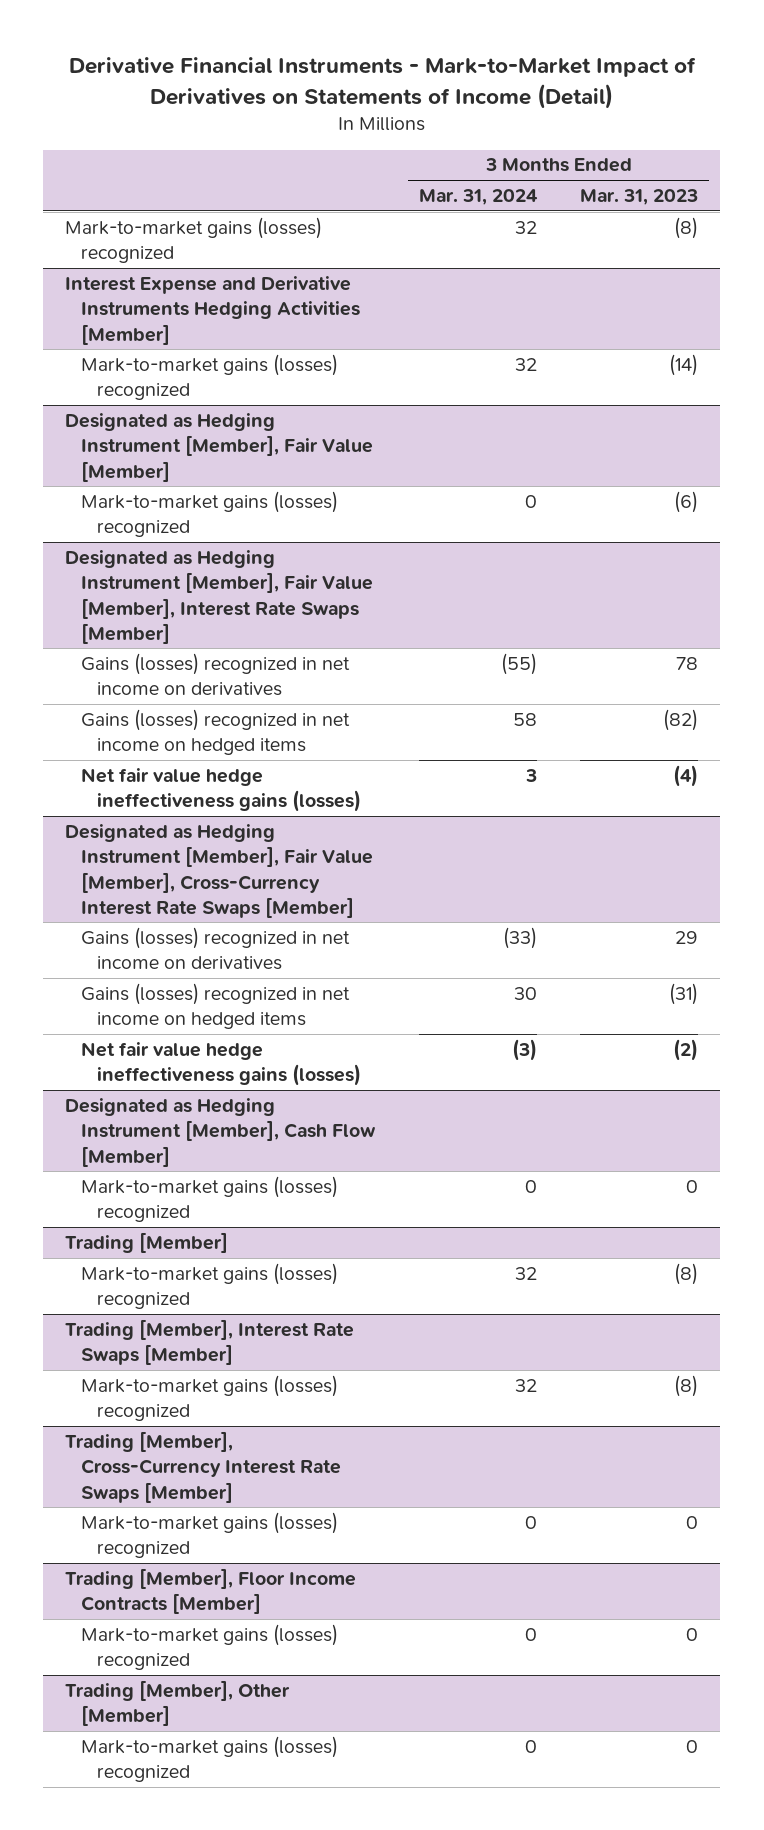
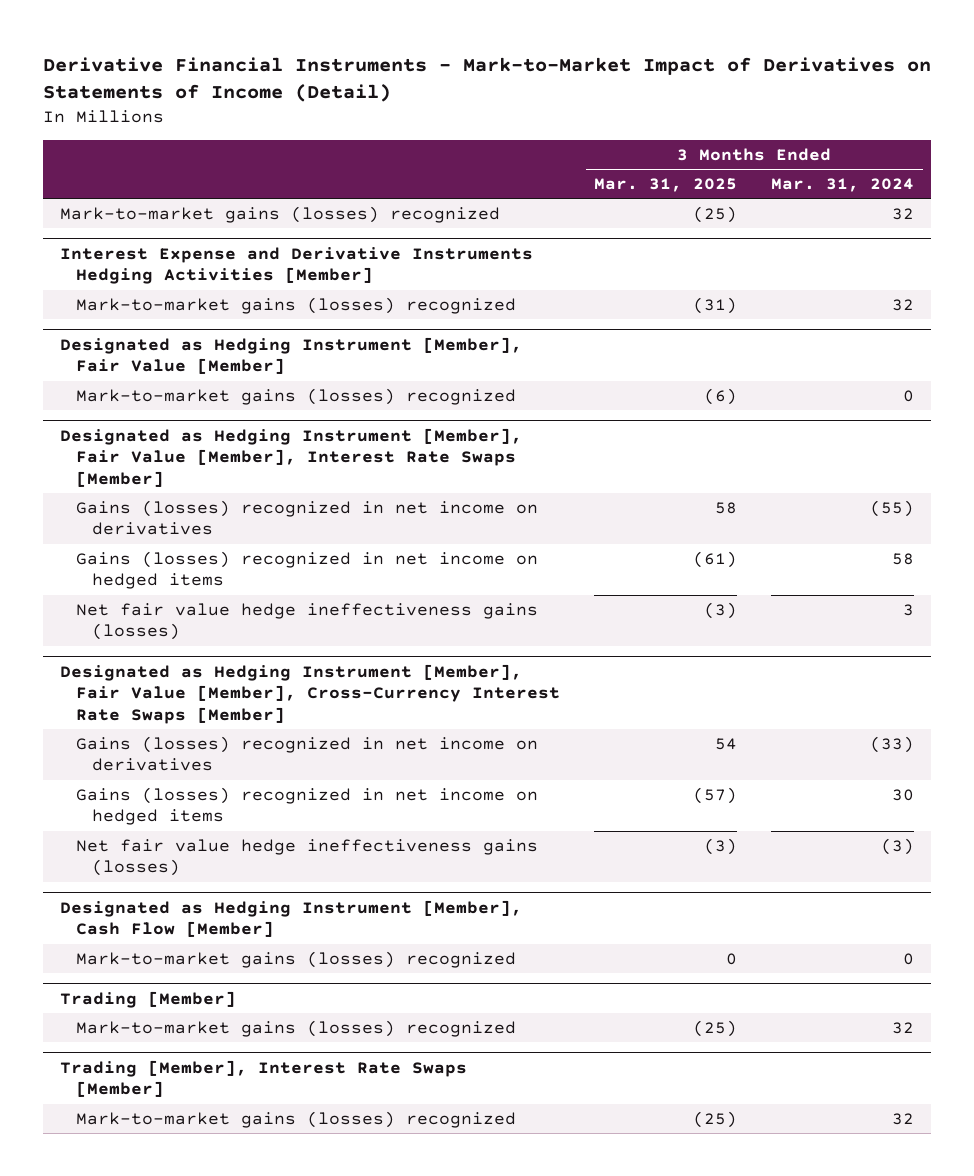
[580,189,699,206] Mar. 31, 2023 -> none
none -> [594,178,738,193] Mar. 31, 2025
[65,1430,342,1503] Trading [Member], Cross-Currency Interest Rate Swaps [Member] -> none
[81,1511,339,1559] Mark-to-market gains (losses) recognized -> none
[65,1567,357,1615] Trading [Member], Floor Income Contracts [Member] -> none
[81,1623,339,1671] Mark-to-market gains (losses) recognized -> none
[65,1679,291,1727] Trading [Member], Other [Member] -> none
[81,1735,339,1783] Mark-to-market gains (losses) recognized -> none

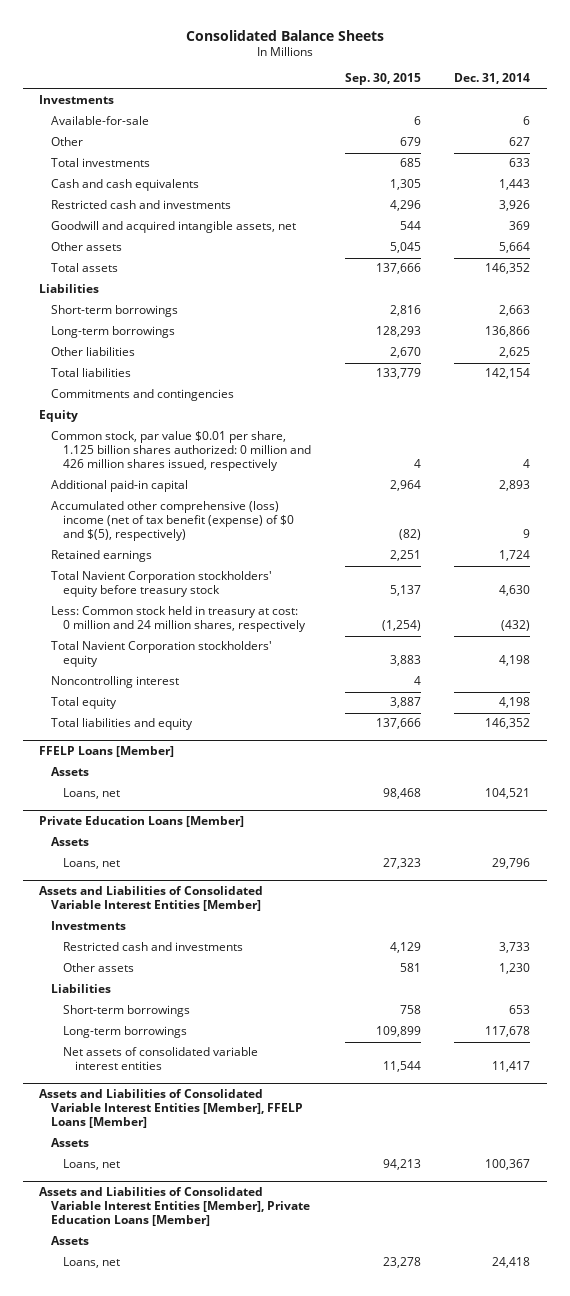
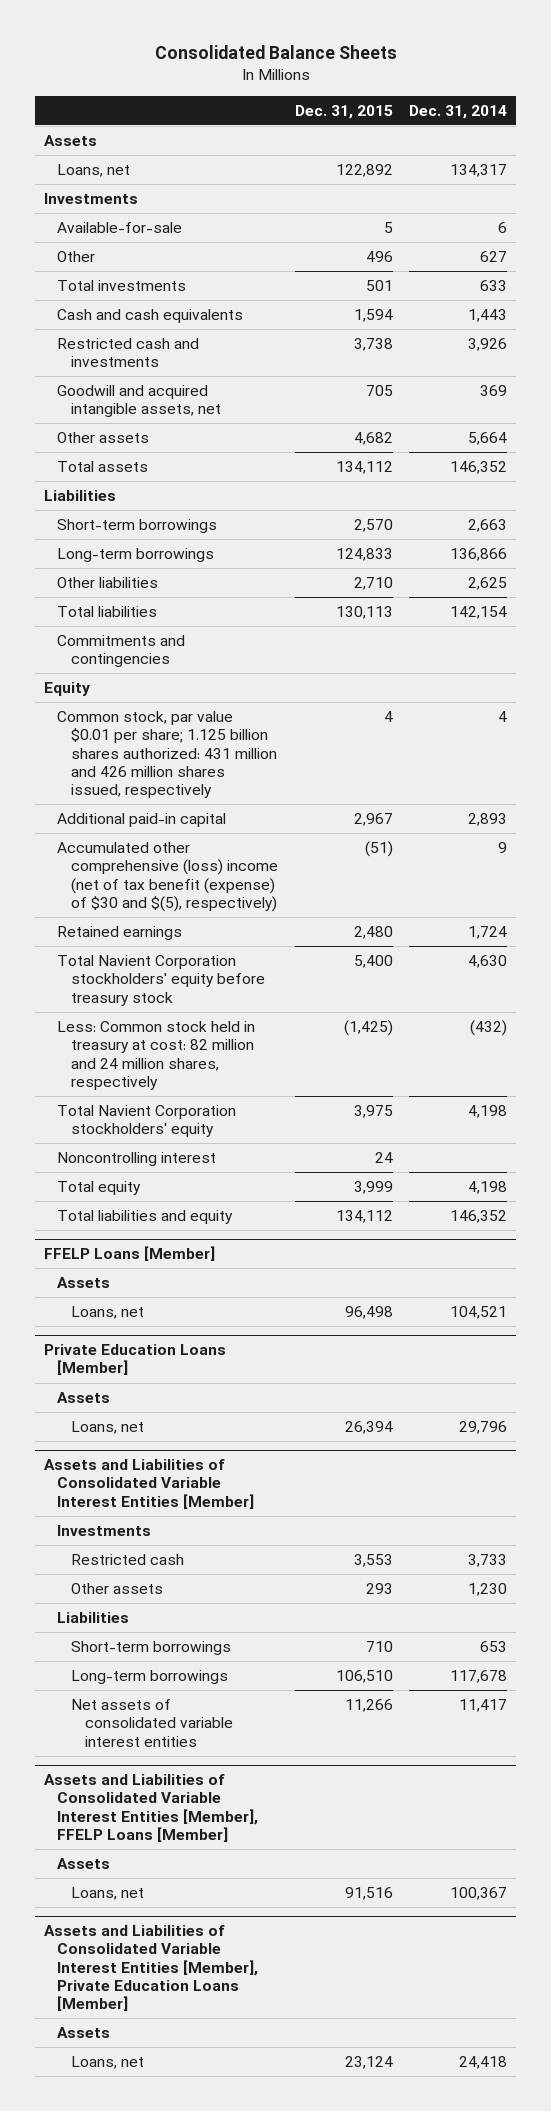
[344,73,421,86] Sep. 30, 2015 -> none
none -> [294,104,393,119] Dec. 31, 2015
none -> [43,135,97,147] Assets
none -> [57,164,131,178] Loans, net
[51,431,311,472] Common stock, par value $0.01 per share, 1.125 billion shares authorized: 0 million and 426 million shares issued, respectively -> [57,711,278,799] Common stock, par value $0.01 per share; 1.125 billion shares authorized: 431 million and 426 million shares issued, respectively
[51,501,294,542] Accumulated other comprehensive (loss) income (net of tax benefit (expense) of $0 and $(5), respectively) -> [57,842,279,912] Accumulated other comprehensive (loss) income (net of tax benefit (expense) of $30 and $(5), respectively)
[51,606,306,633] Less: Common stock held in treasury at cost: 0 million and 24 million shares, respectively -> [57,1021,256,1090] Less: Common stock held in treasury at cost: 82 million and 24 million shares, respectively
[62,942,243,952] Restricted cash and investments -> [71,1554,185,1566] Restricted cash

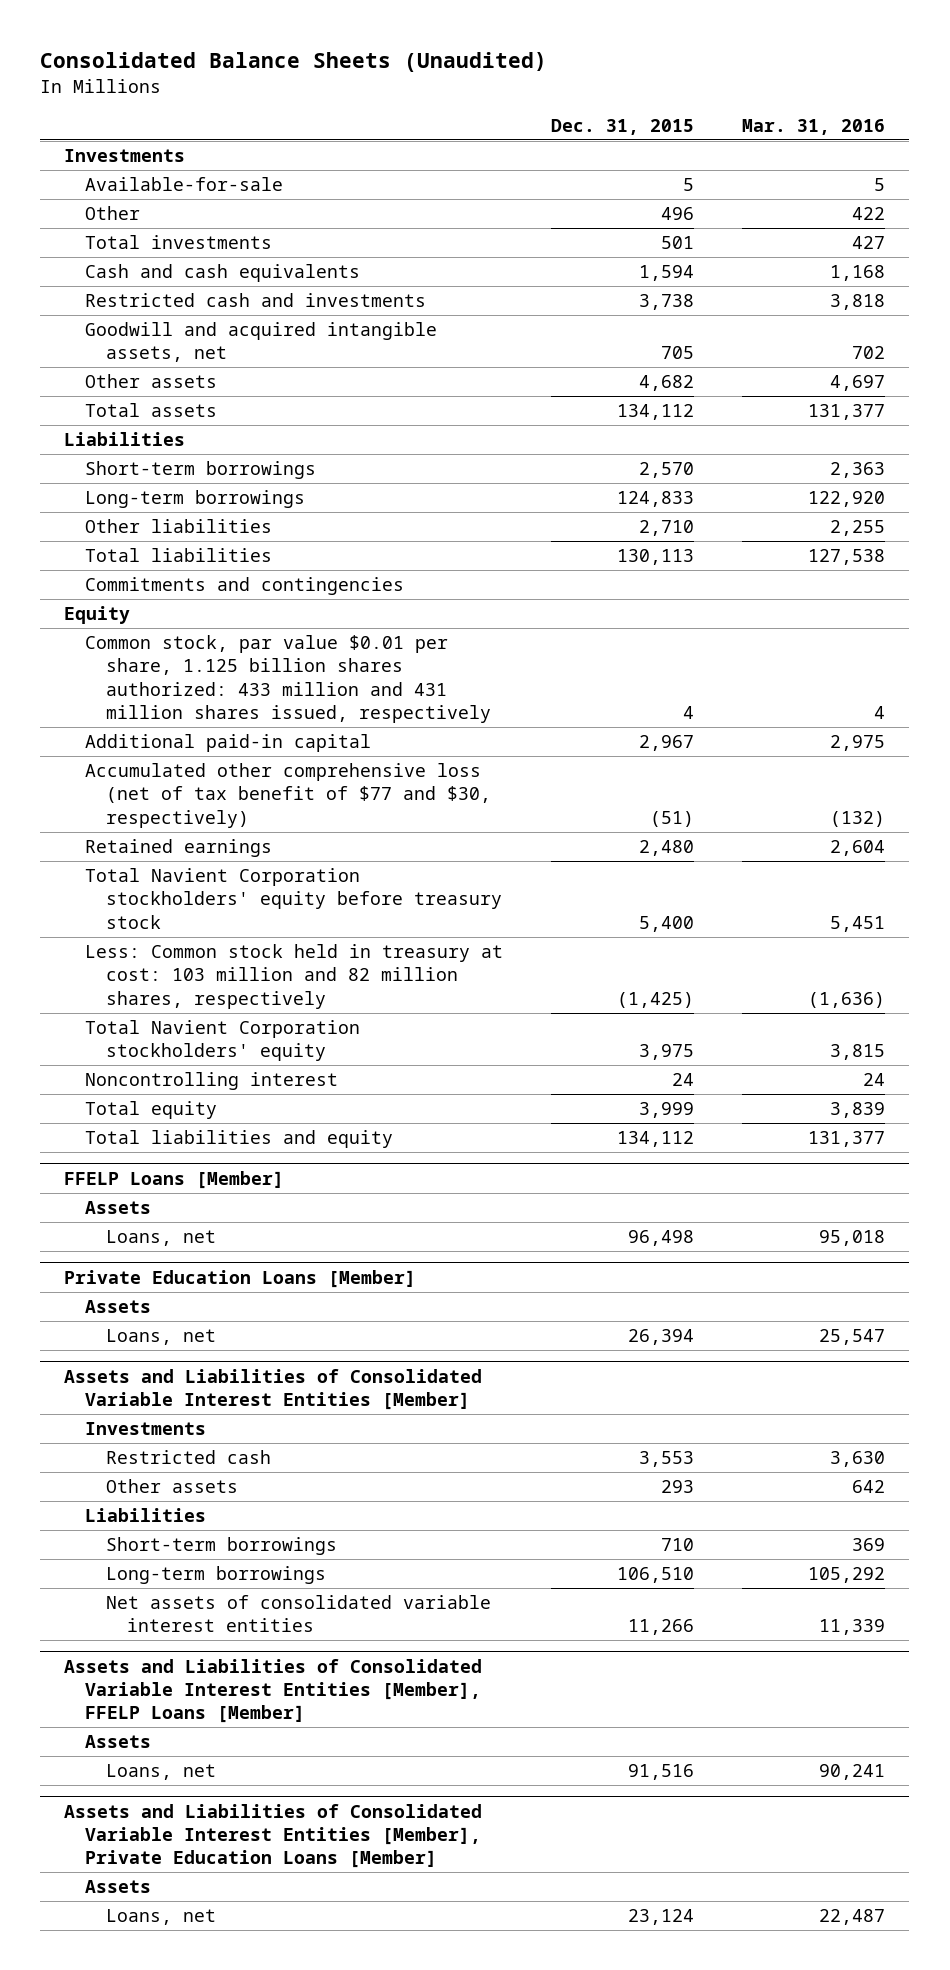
[154,45,397,60] Consolidated Balance Sheets -> [40,52,548,73] Consolidated Balance Sheets (Unaudited)
[409,104,508,119] Dec. 31, 2014 -> none
none -> [742,118,886,135] Mar. 31, 2016
[43,135,97,147] Assets -> none
[57,164,131,178] Loans, net -> none
[57,711,278,799] Common stock, par value $0.01 per share; 1.125 billion shares authorized: 431 million and 426 million shares issued, respectively -> [85,635,492,723] Common stock, par value $0.01 per share, 1.125 billion shares authorized: 433 million and 431 million shares issued, respectively
[57,842,279,912] Accumulated other comprehensive (loss) income (net of tax benefit (expense) of $30 and $(5), respectively) -> [85,763,492,828] Accumulated other comprehensive loss (net of tax benefit of $77 and $30, respectively)
[57,1021,256,1090] Less: Common stock held in treasury at cost: 82 million and 24 million shares, respectively -> [85,944,504,1009] Less: Common stock held in treasury at cost: 103 million and 82 million shares, respectively

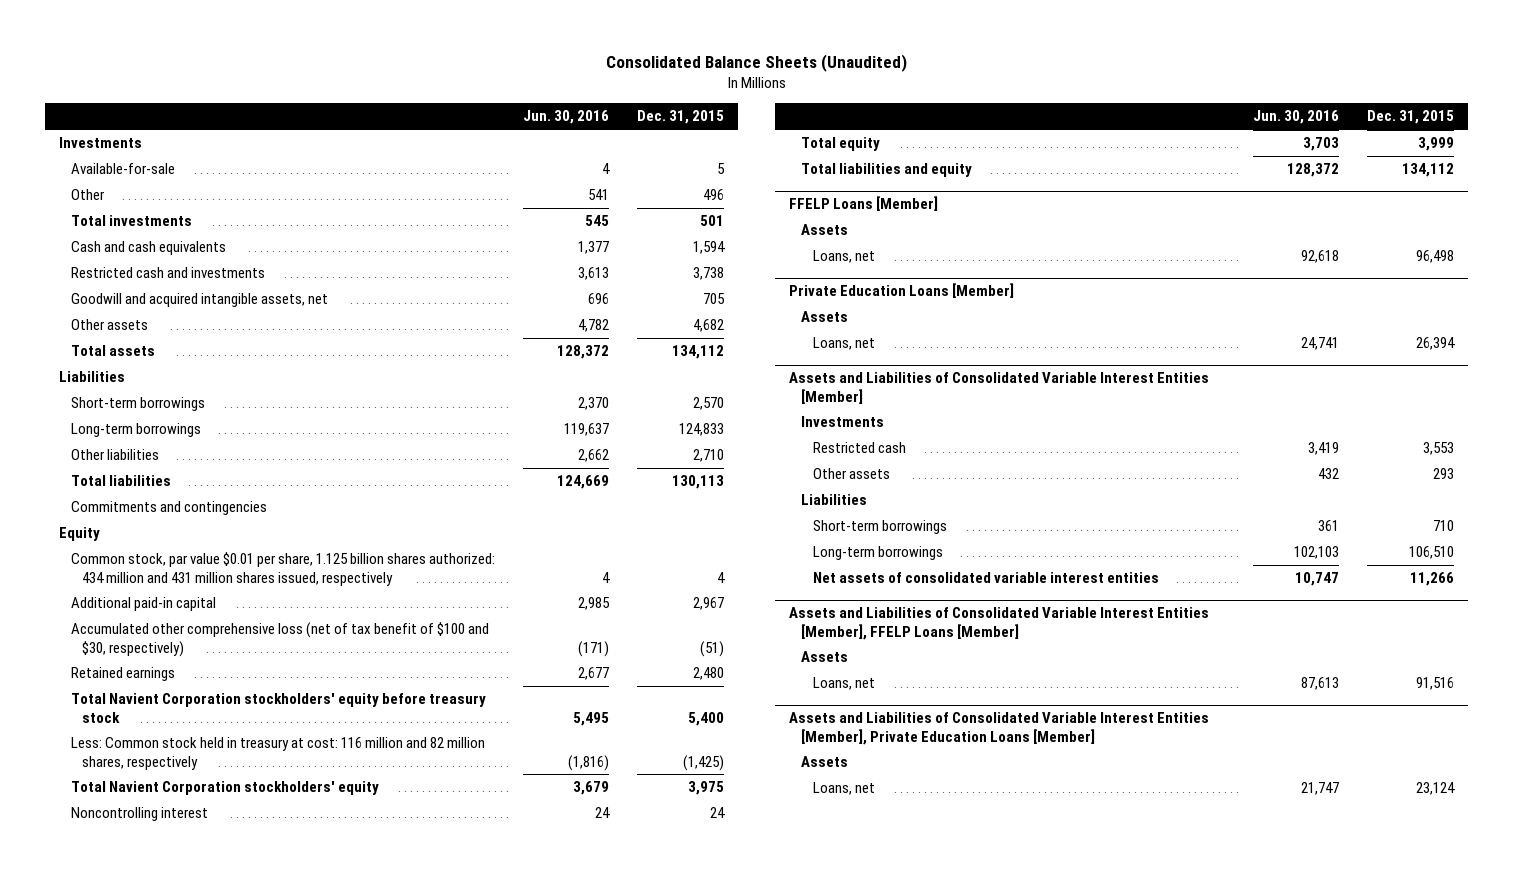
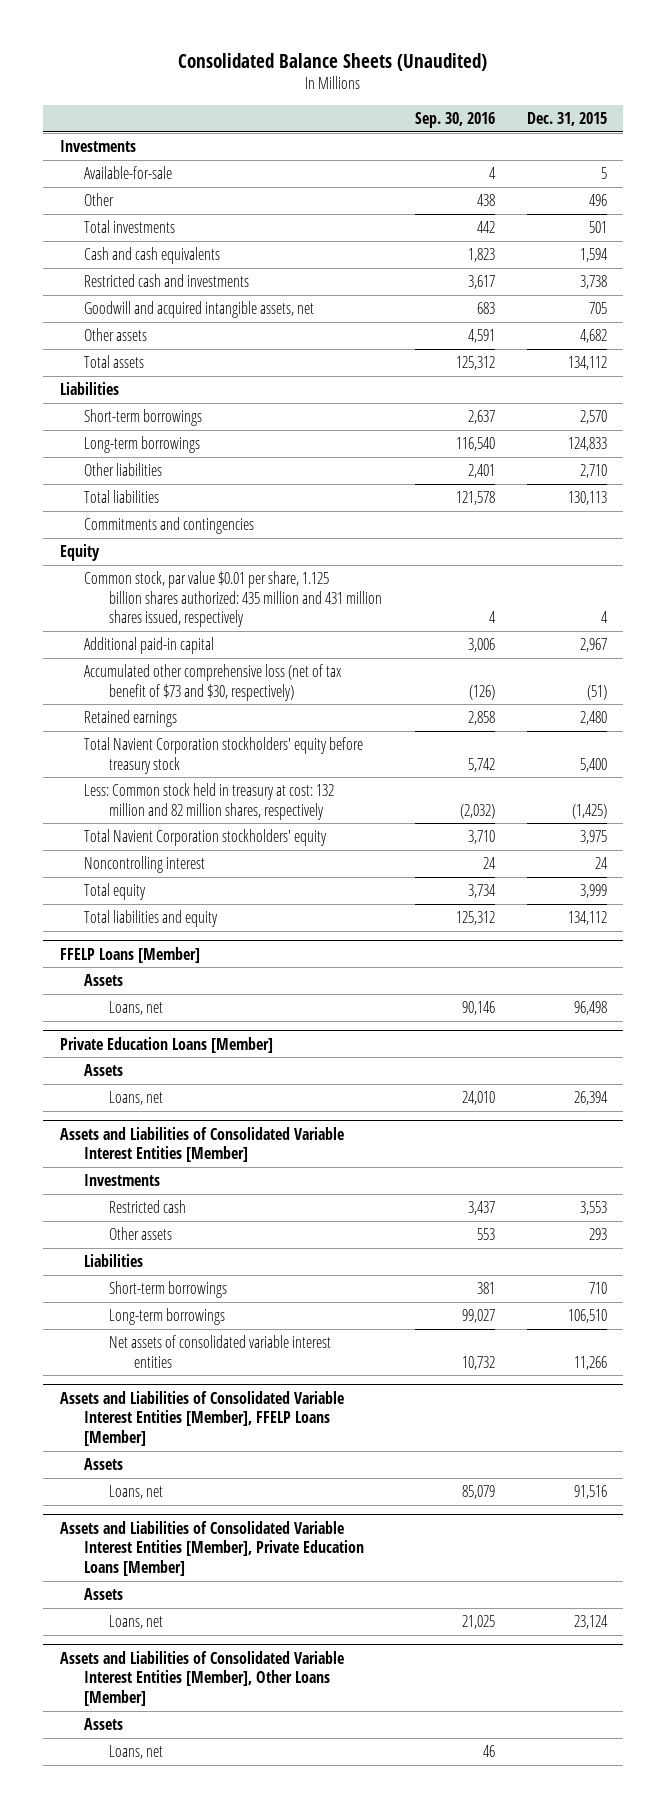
[522,110,609,125] Jun. 30, 2016 -> none
none -> [414,112,495,129] Sep. 30, 2016
[70,552,495,586] Common stock, par value $0.01 per share, 1.125 billion shares authorized: 434 million and 431 million shares issued, respectively -> [84,570,383,628] Common stock, par value $0.01 per share, 1.125 billion shares authorized: 435 million and 431 million shares issued, respectively
[70,622,489,657] Accumulated other comprehensive loss (net of tax benefit of $100 and $30, respectively) -> [84,663,343,701] Accumulated other comprehensive loss (net of tax benefit of $73 and $30, respectively)
[70,737,485,770] Less: Common stock held in treasury at cost: 116 million and 82 million shares, respectively -> [84,782,335,820] Less: Common stock held in treasury at cost: 132 million and 82 million shares, respectively
none -> [59,1650,344,1707] Assets and Liabilities of Consolidated Variable Interest Entities [Member], Other Loans [Member]
none -> [84,1717,124,1730] Assets
none -> [109,1744,164,1759] Loans, net

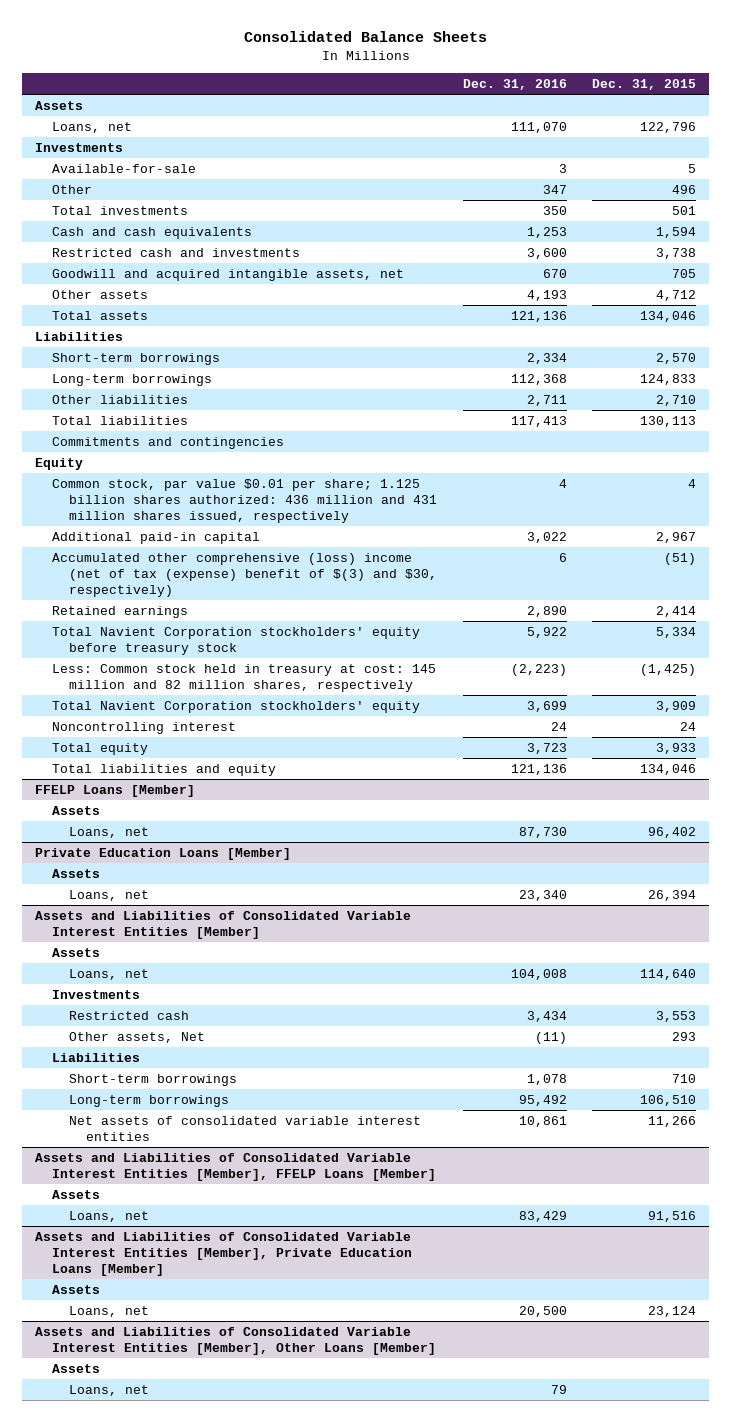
[178,52,488,71] Consolidated Balance Sheets (Unaudited) -> [243,31,487,43] Consolidated Balance Sheets
[414,112,495,129] Sep. 30, 2016 -> none
none -> [462,78,567,90] Dec. 31, 2016
none -> [35,100,84,110] Assets
none -> [51,121,132,133] Loans, net
[580,328,608,343] 4,682 -> [656,289,697,301] 4,712
[568,355,608,370] 134,112 -> [640,310,697,322] 134,046
[84,570,383,628] Common stock, par value $0.01 per share, 1.125 billion shares authorized: 435 million and 431 million shares issued, respectively -> [51,478,437,523] Common stock, par value $0.01 per share; 1.125 billion shares authorized: 436 million and 431 million shares issued, respectively
[84,663,343,701] Accumulated other comprehensive loss (net of tax benefit of $73 and $30, respectively) -> [51,552,437,597] Accumulated other comprehensive (loss) income (net of tax (expense) benefit of $(3) and $30, respectively)
[580,710,608,725] 2,480 -> [656,605,697,617] 2,414
[580,757,608,772] 5,400 -> [656,626,697,638] 5,334
[84,782,335,820] Less: Common stock held in treasury at cost: 132 million and 82 million shares, respectively -> [51,663,436,692] Less: Common stock held in treasury at cost: 145 million and 82 million shares, respectively
[580,829,608,844] 3,975 -> [656,700,697,712] 3,909
[580,883,608,898] 3,999 -> [656,742,697,754] 3,933
[568,910,608,925] 134,112 -> [640,763,697,775] 134,046
[574,1000,608,1015] 96,498 -> [648,826,697,838] 96,402
none -> [51,947,100,957] Assets
none -> [68,968,149,980] Loans, net
[109,1226,173,1240] Other assets -> [68,1031,205,1043] Other assets, Net

